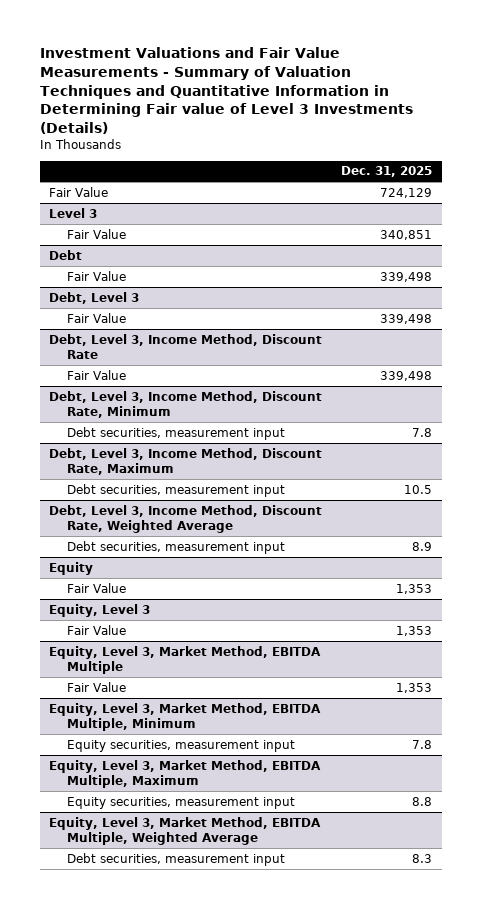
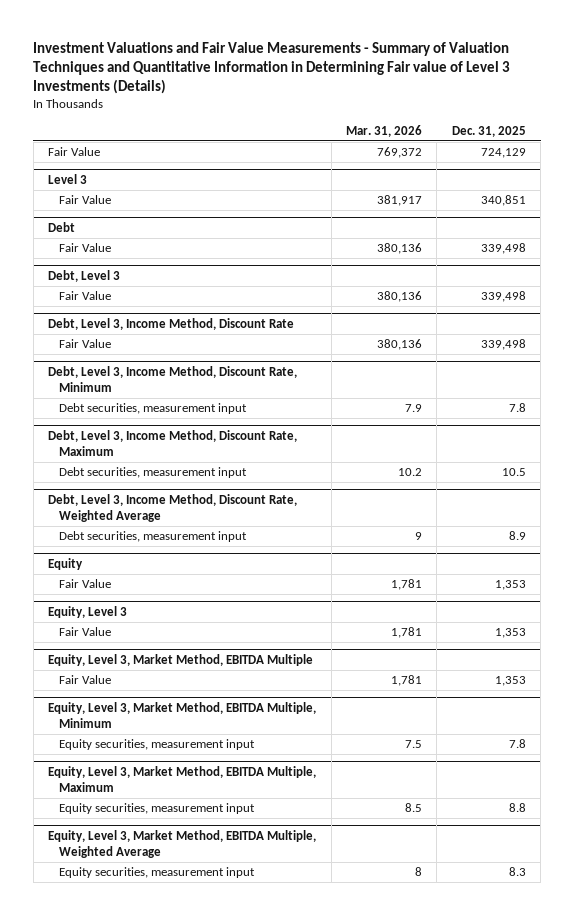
none -> [346,124,423,137] Mar. 31, 2026
[66,852,285,866] Debt securities, measurement input -> [58,867,255,879] Equity securities, measurement input

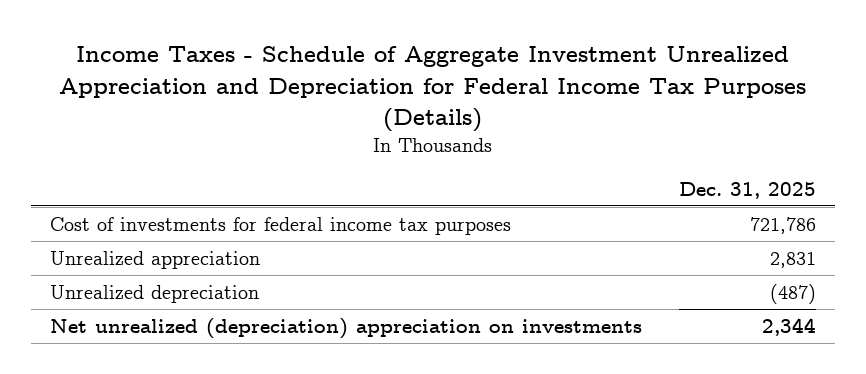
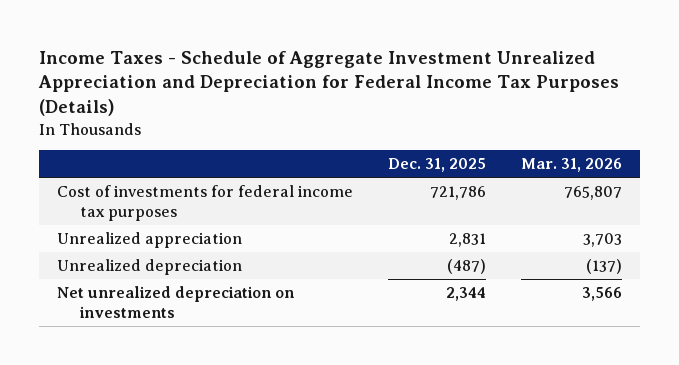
none -> [521,158,623,173] Mar. 31, 2026
[49,317,642,339] Net unrealized (depreciation) appreciation on investments -> [56,285,295,318] Net unrealized depreciation on investments

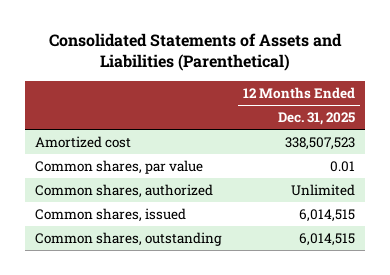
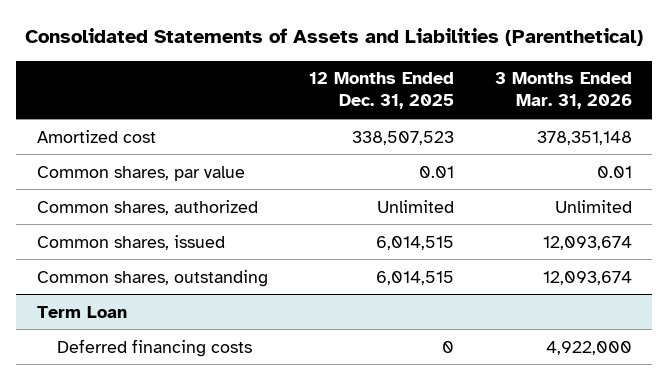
none -> [494,72,632,110] 3 Months Ended Mar. 31, 2026
none -> [36,305,127,318] Term Loan
none -> [56,338,252,357] Deferred financing costs

